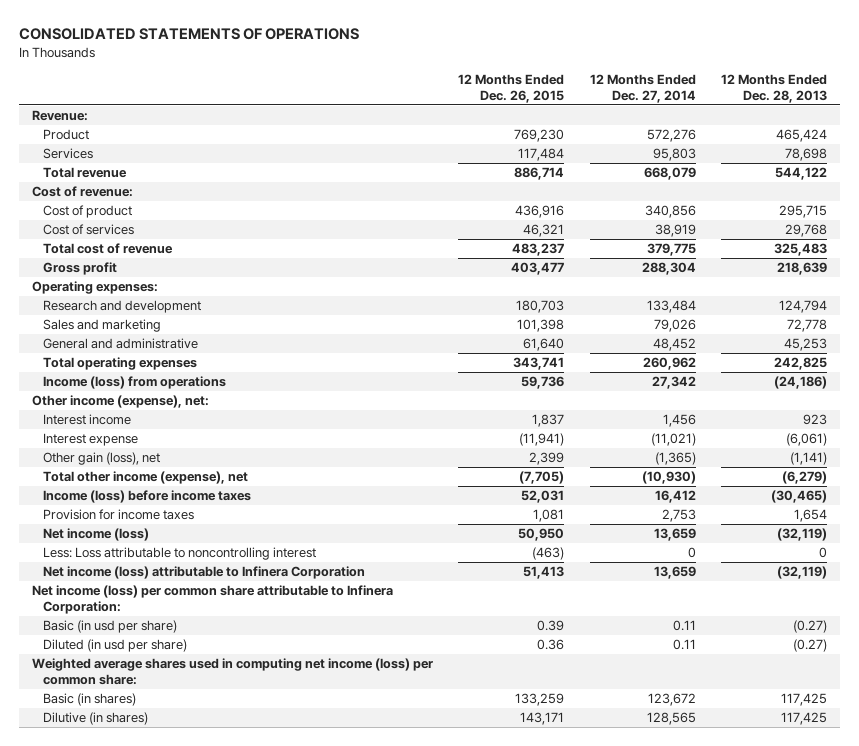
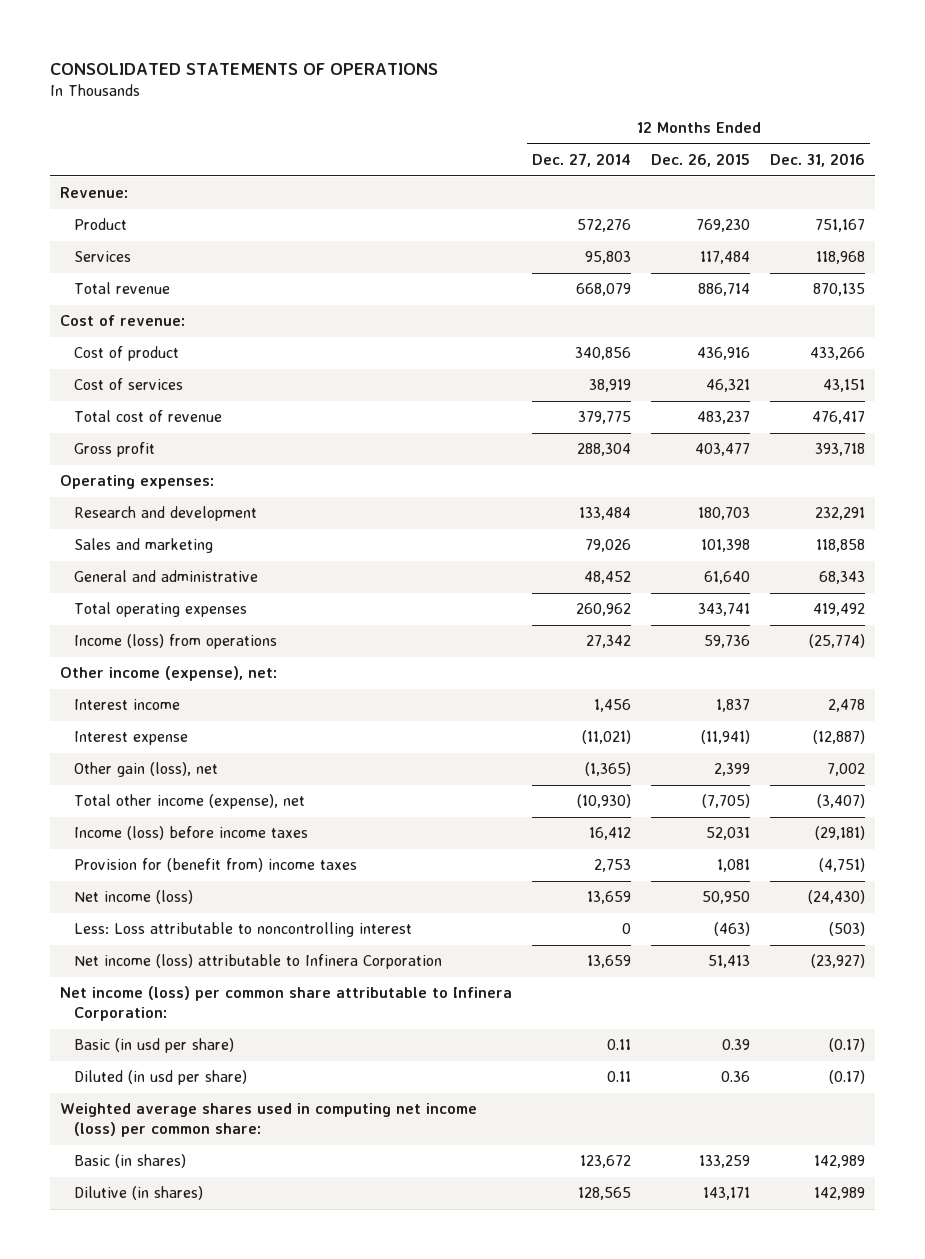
[721,74,828,103] 12 Months Ended Dec. 28, 2013 -> none
none -> [769,153,865,168] Dec. 31, 2016
[42,509,194,521] Provision for income taxes -> [74,858,358,873] Provision for (benefit from) income taxes

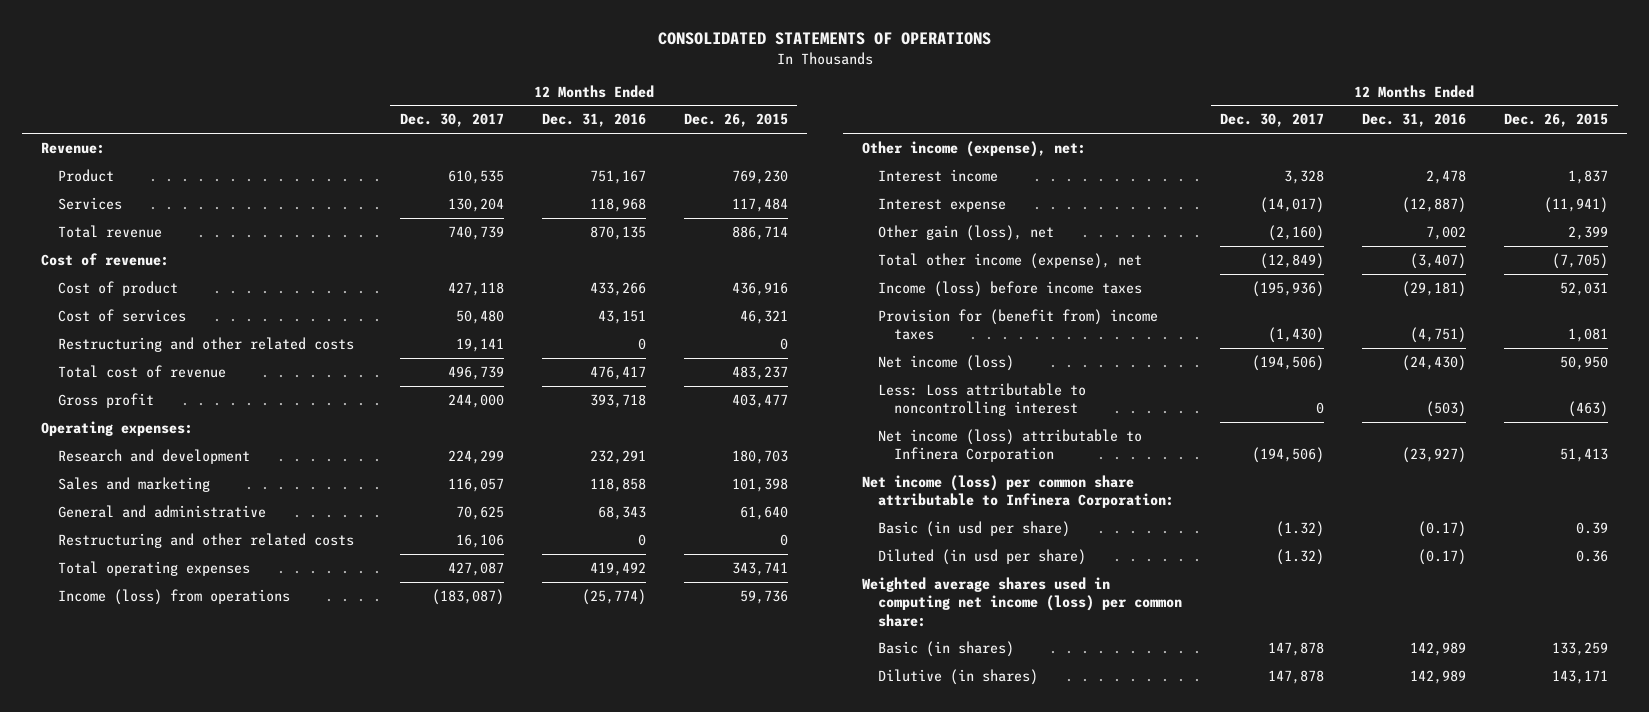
[532,153,632,168] Dec. 27, 2014 -> none
none -> [399,113,504,128] Dec. 30, 2017
none -> [57,336,354,352] Restructuring and other related costs
none -> [57,532,354,548] Restructuring and other related costs

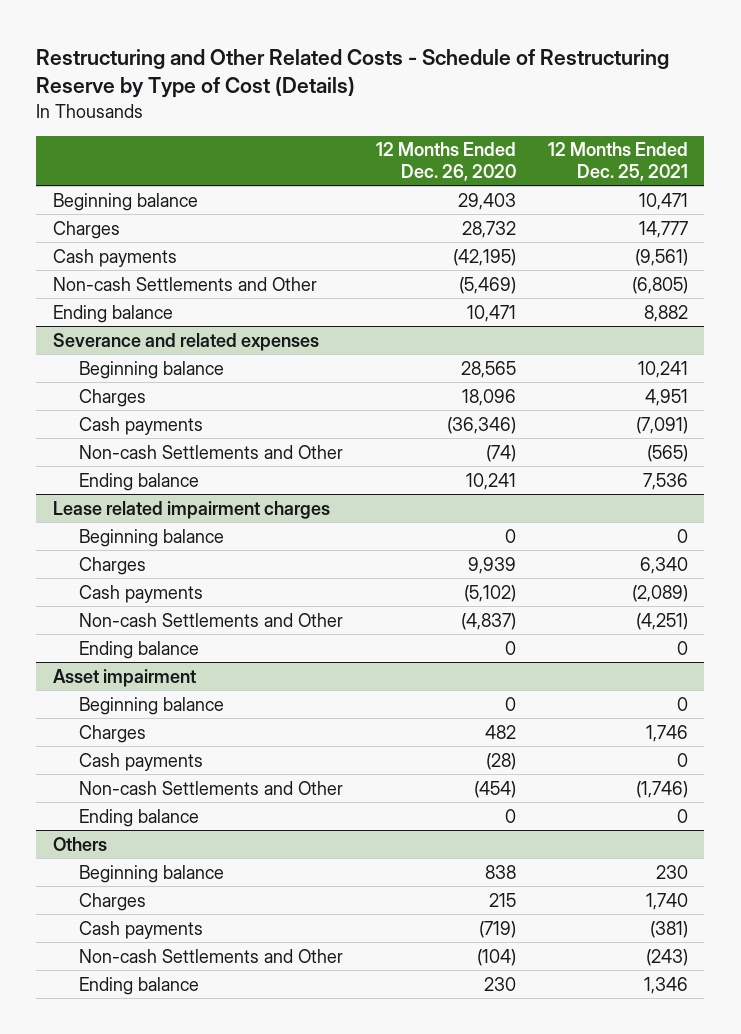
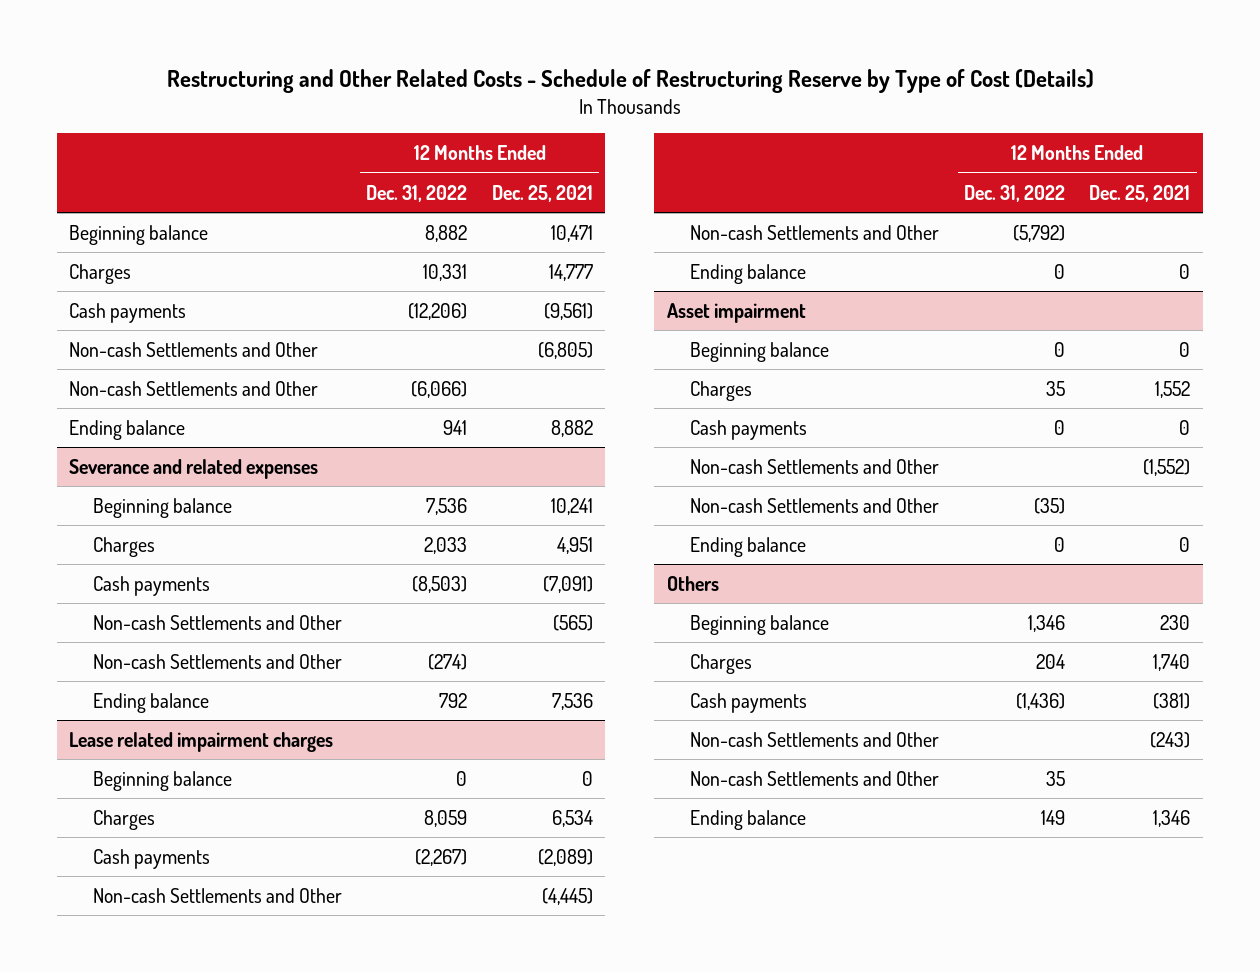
[375,142,516,181] 12 Months Ended Dec. 26, 2020 -> none
none -> [366,184,468,202] Dec. 31, 2022
none -> [69,380,319,396] Non-cash Settlements and Other
none -> [92,653,342,669] Non-cash Settlements and Other
[640,556,689,574] 6,340 -> [551,809,593,827] 6,534
[636,612,689,630] (4,251) -> [541,887,593,905] (4,445)
none -> [690,224,940,240] Non-cash Settlements and Other
[646,724,689,742] 1,746 -> [1155,380,1191,398] 1,552
[636,780,689,798] (1,746) -> [1143,458,1191,476] (1,552)
none -> [690,497,940,513] Non-cash Settlements and Other
none -> [690,770,940,786] Non-cash Settlements and Other

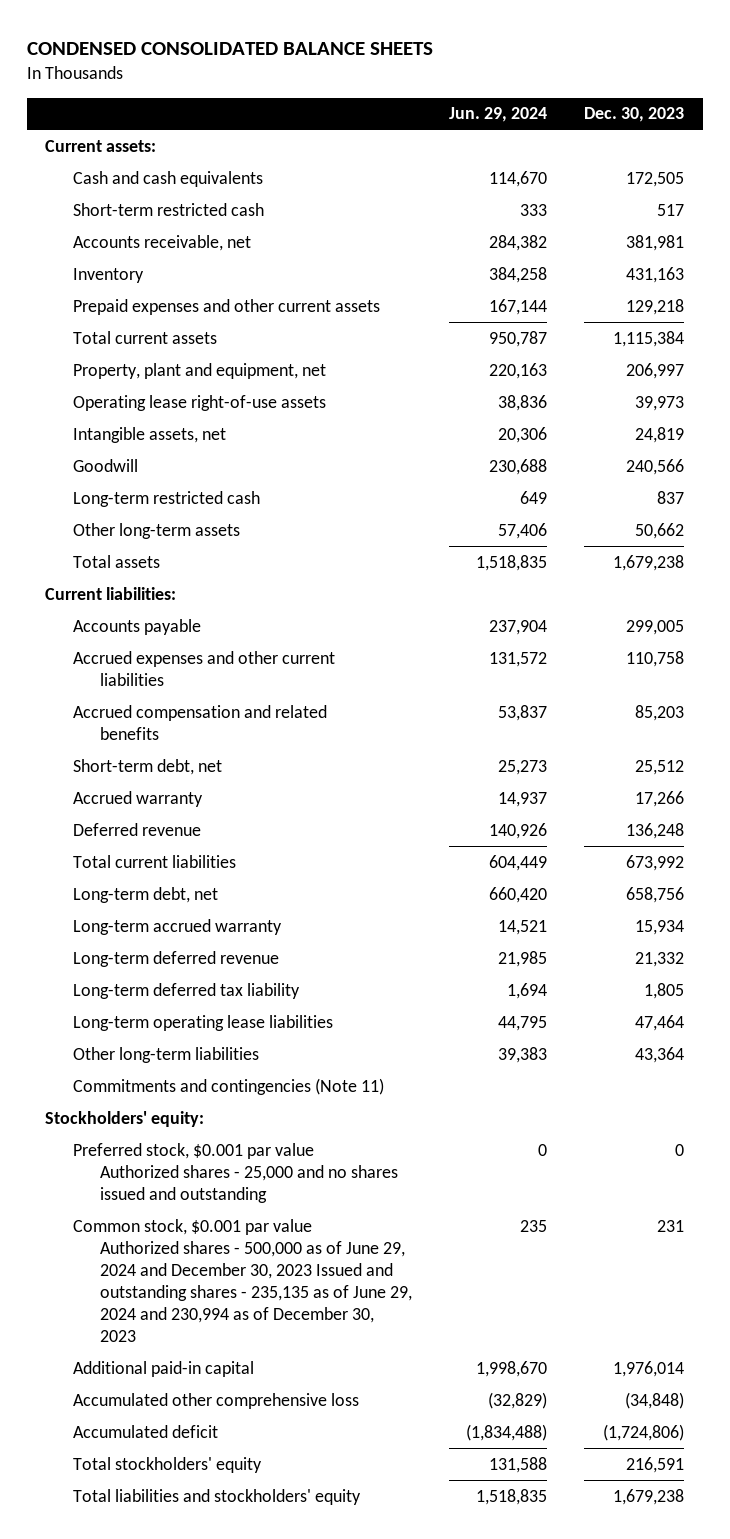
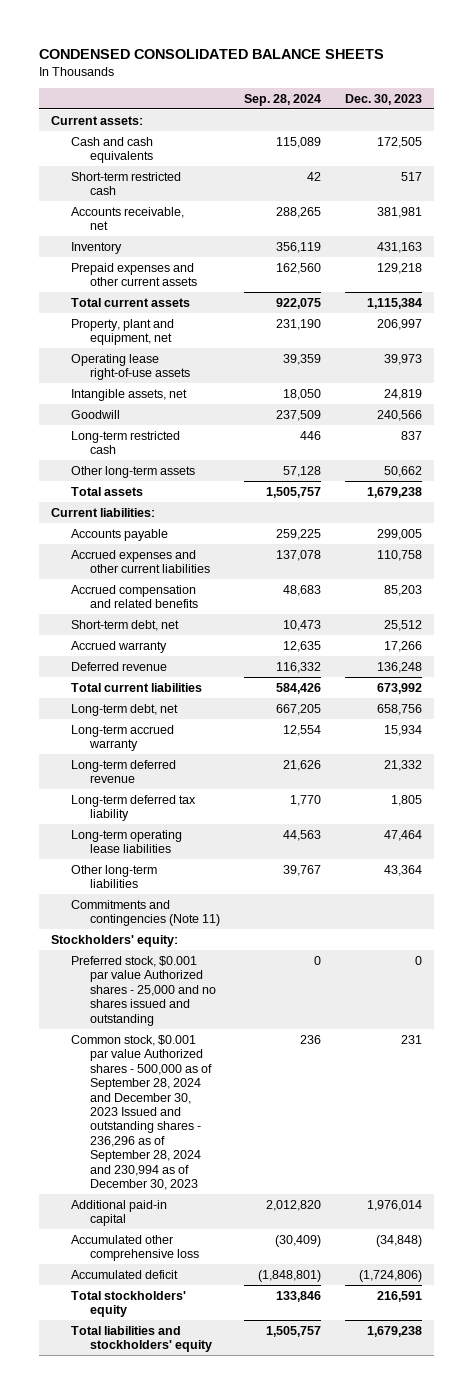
[449,107,548,123] Jun. 29, 2024 -> none
none -> [244,93,322,106] Sep. 28, 2024
[72,1218,412,1343] Common stock, $0.001 par value Authorized shares - 500,000 as of June 29, 2024 and December 30, 2023 Issued and outstanding shares - 235,135 as of June 29, 2024 and 230,994 as of December 30, 2023 -> [70,1034,213,1191] Common stock, $0.001 par value Authorized shares - 500,000 as of September 28, 2024 and December 30, 2023 Issued and outstanding shares - 236,296 as of September 28, 2024 and 230,994 as of December 30, 2023

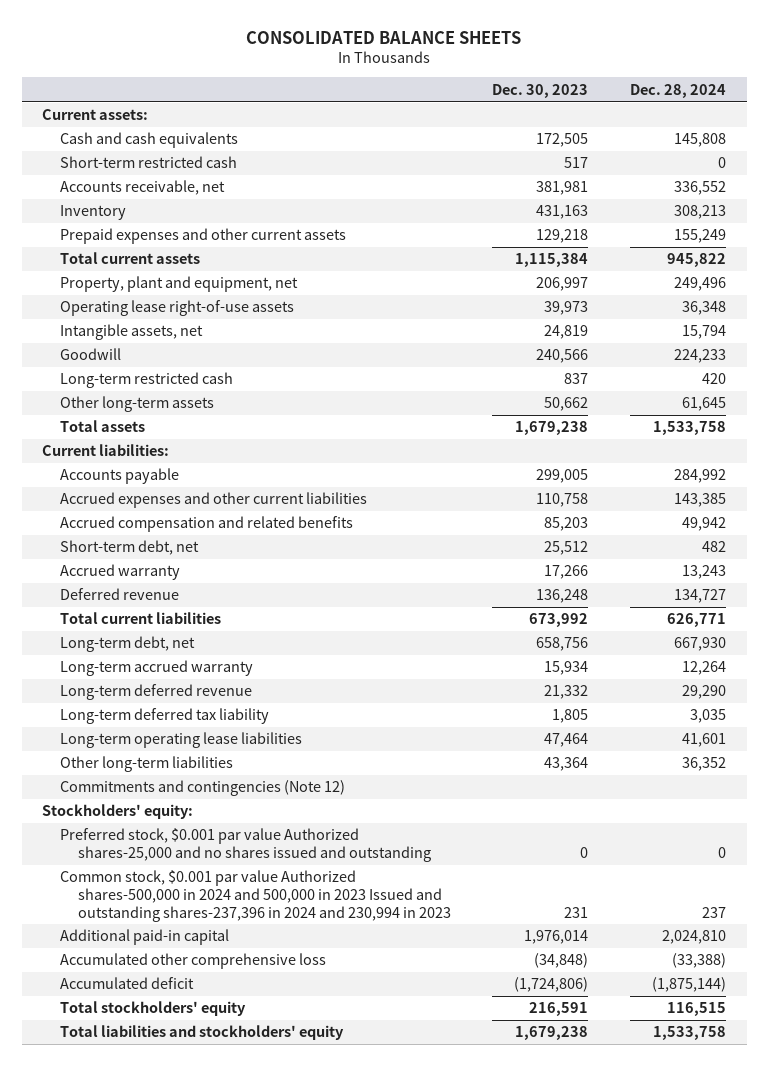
[39,48,385,59] CONDENSED CONSOLIDATED BALANCE SHEETS -> [246,30,522,44] CONSOLIDATED BALANCE SHEETS
[244,93,322,106] Sep. 28, 2024 -> none
none -> [630,83,727,98] Dec. 28, 2024
[70,899,221,927] Commitments and contingencies (Note 11) -> [60,780,346,797] Commitments and contingencies (Note 12)
[70,955,217,1026] Preferred stock, $0.001 par value Authorized shares - 25,000 and no shares issued and outstanding -> [60,828,431,862] Preferred stock, $0.001 par value Authorized shares-25,000 and no shares issued and outstanding
[70,1034,213,1191] Common stock, $0.001 par value Authorized shares - 500,000 as of September 28, 2024 and December 30, 2023 Issued and outstanding shares - 236,296 as of September 28, 2024 and 230,994 as of December 30, 2023 -> [60,870,451,922] Common stock, $0.001 par value Authorized shares-500,000 in 2024 and 500,000 in 2023 Issued and outstanding shares-237,396 in 2024 and 230,994 in 2023

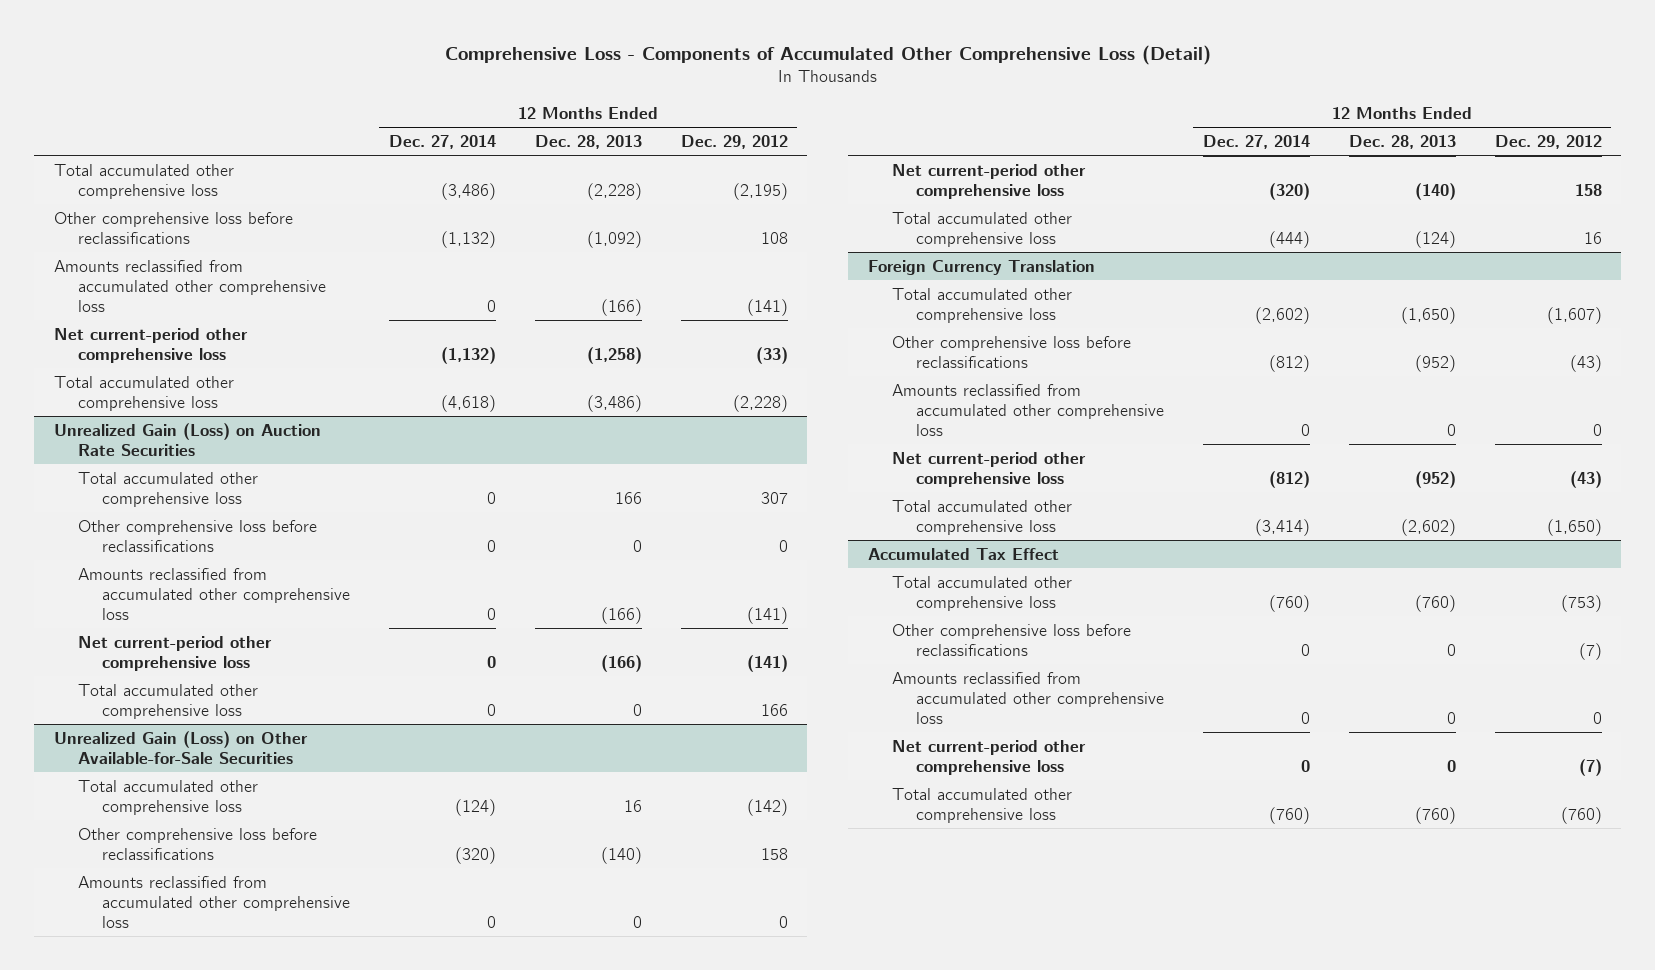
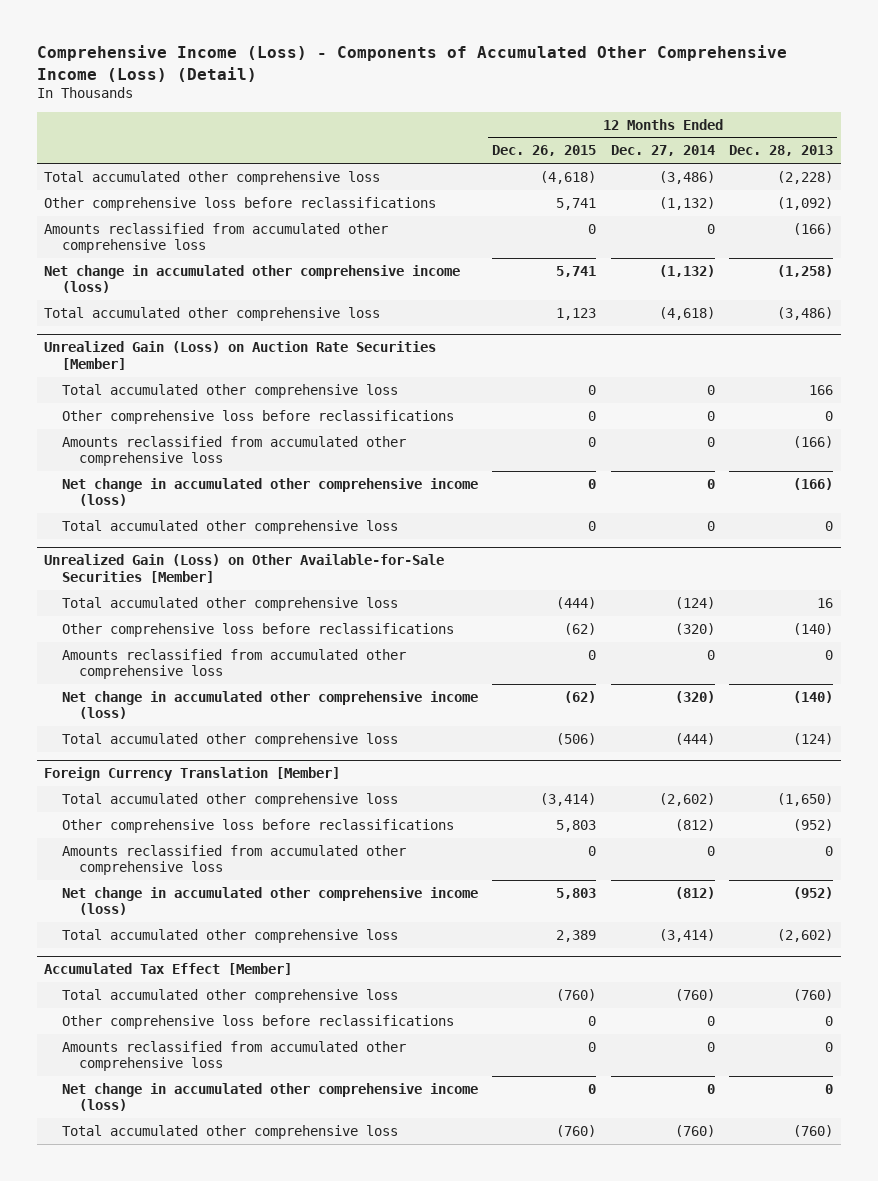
[444,44,1211,65] Comprehensive Loss - Components of Accumulated Other Comprehensive Loss (Detail) -> [37,45,788,82] Comprehensive Income (Loss) - Components of Accumulated Other Comprehensive Income (Loss) (Detail)
[680,134,788,149] Dec. 29, 2012 -> none
none -> [492,145,597,157] Dec. 26, 2015
[53,327,248,363] Net current-period other comprehensive loss -> [44,264,461,294] Net change in accumulated other comprehensive income (loss)
[53,422,321,456] Unrealized Gain (Loss) on Auction Rate Securities -> [44,341,437,370] Unrealized Gain (Loss) on Auction Rate Securities [Member]
[77,635,272,671] Net current-period other comprehensive loss -> [61,477,478,507] Net change in accumulated other comprehensive income (loss)
[53,730,308,764] Unrealized Gain (Loss) on Other Available-for-Sale Securities -> [44,554,445,583] Unrealized Gain (Loss) on Other Available-for-Sale Securities [Member]
[891,163,1086,199] Net current-period other comprehensive loss -> [61,690,478,720] Net change in accumulated other comprehensive income (loss)
[867,259,1095,275] Foreign Currency Translation -> [44,767,341,782] Foreign Currency Translation [Member]
[891,451,1086,487] Net current-period other comprehensive loss -> [61,886,478,916] Net change in accumulated other comprehensive income (loss)
[867,547,1059,560] Accumulated Tax Effect -> [44,963,293,976] Accumulated Tax Effect [Member]
[891,739,1086,775] Net current-period other comprehensive loss -> [61,1082,478,1112] Net change in accumulated other comprehensive income (loss)

